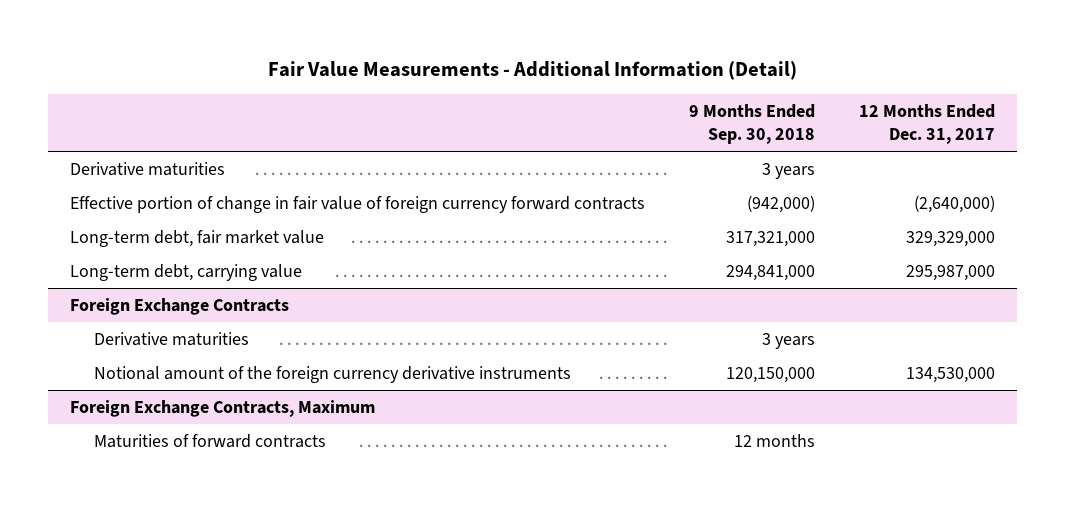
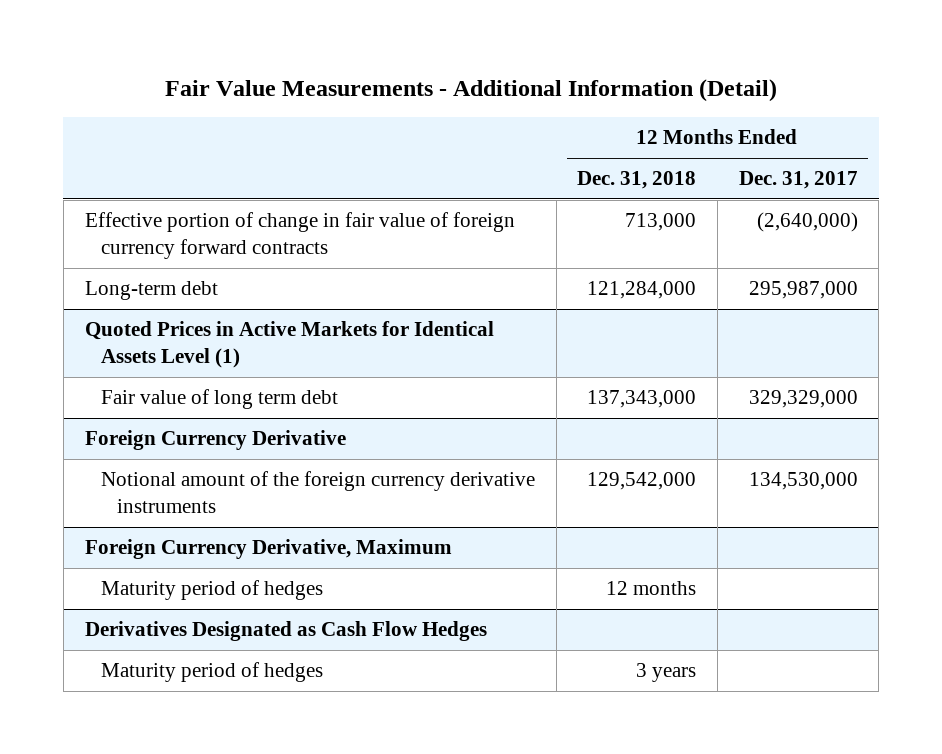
[689,104,816,144] 9 Months Ended Sep. 30, 2018 -> none
none -> [577,171,697,190] Dec. 31, 2018
[70,162,226,177] Derivative maturities -> none
[70,230,325,248] Long-term debt, fair market value -> none
[94,332,250,347] Derivative maturities -> none
[70,264,303,282] Long-term debt, carrying value -> [84,281,218,301] Long-term debt
none -> [84,321,494,369] Quoted Prices in Active Markets for Identical Assets Level (1)
none -> [100,389,338,410] Fair value of long term debt
[70,298,290,316] Foreign Exchange Contracts -> [84,430,346,451] Foreign Currency Derivative
[70,400,376,418] Foreign Exchange Contracts, Maximum -> none
[94,434,327,449] Maturities of forward contracts -> none
none -> [84,539,452,560] Foreign Currency Derivative, Maximum
none -> [100,580,323,601] Maturity period of hedges
none -> [84,621,487,642] Derivatives Designated as Cash Flow Hedges
none -> [100,662,323,683] Maturity period of hedges

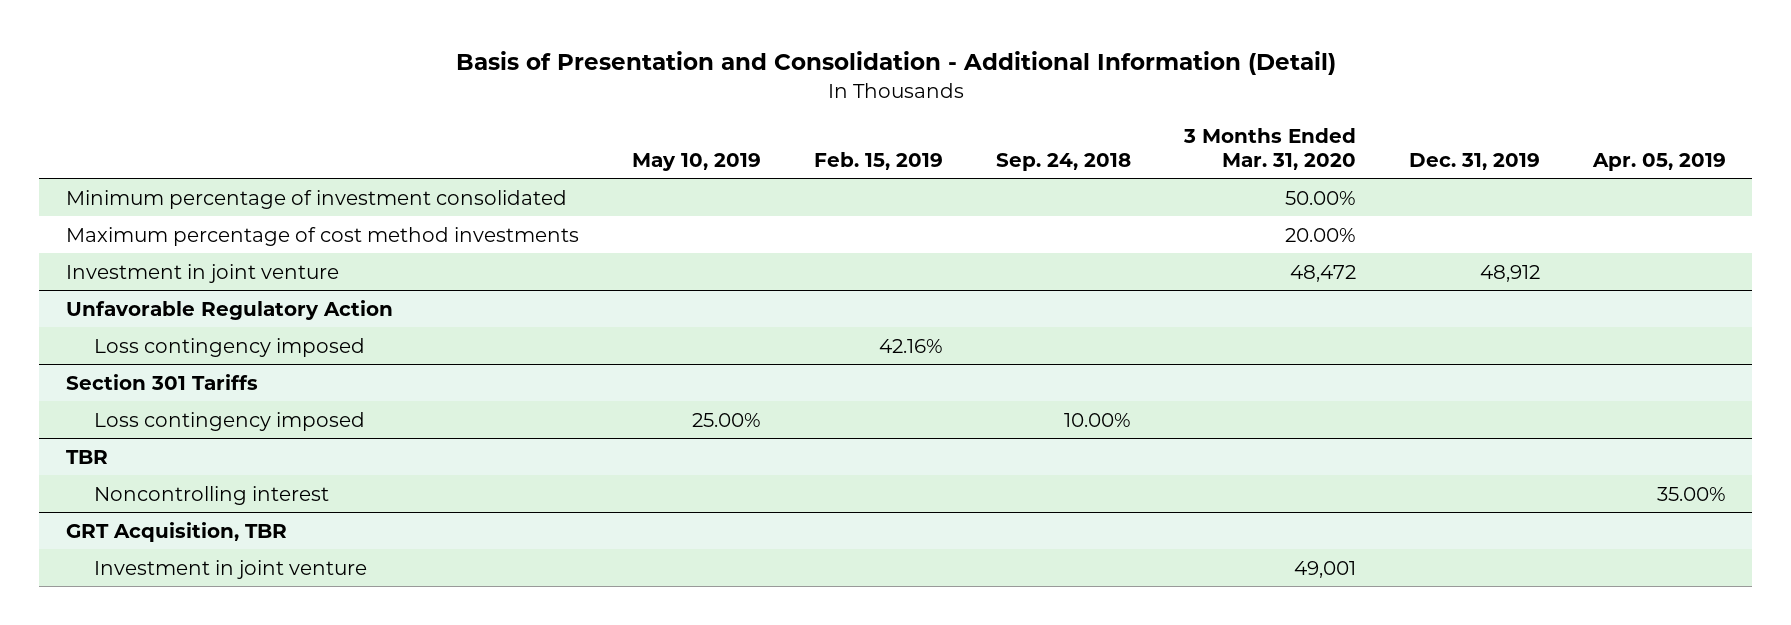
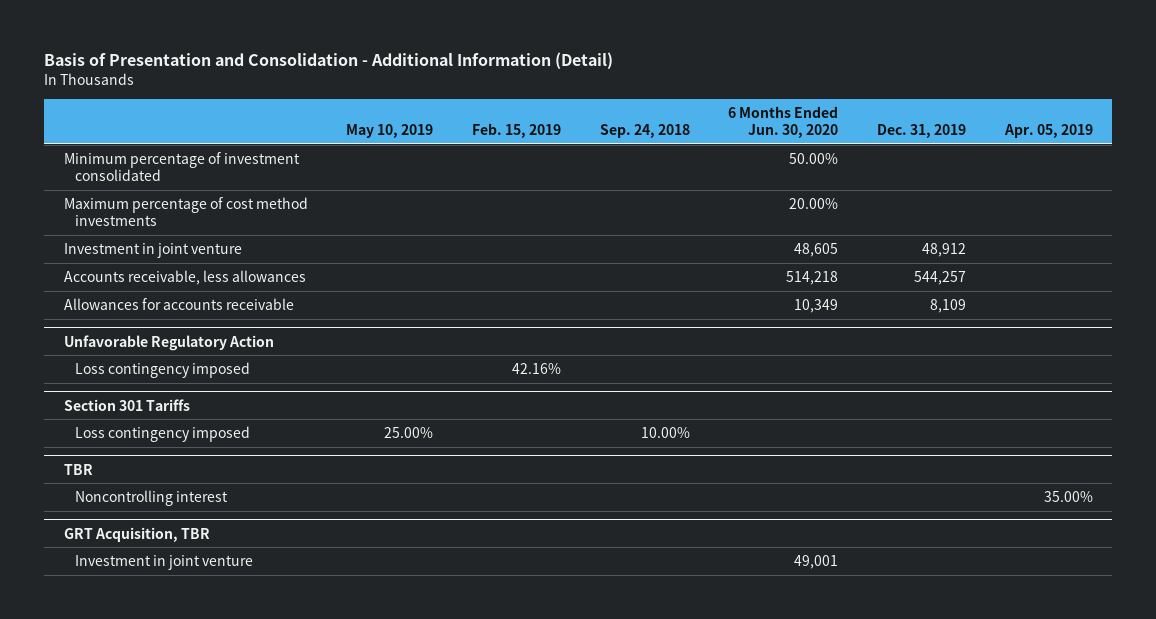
[1182,128,1356,170] 3 Months Ended Mar. 31, 2020 -> none
none -> [728,106,839,139] 6 Months Ended Jun. 30, 2020
none -> [63,270,306,286] Accounts receivable, less allowances
none -> [63,298,294,311] Allowances for accounts receivable

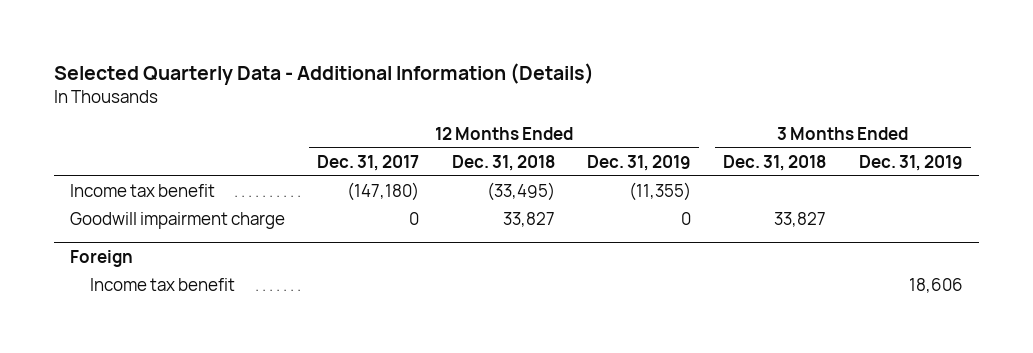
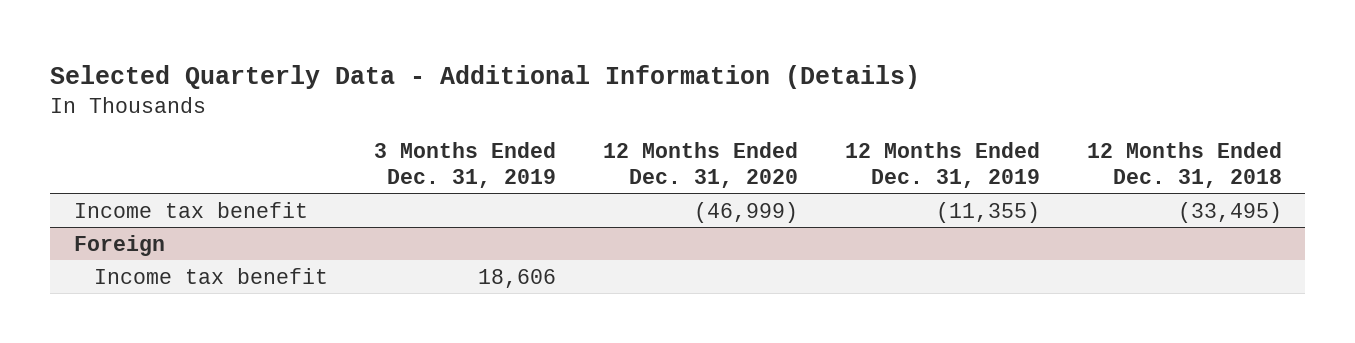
[317,155,420,172] Dec. 31, 2017 -> none
[723,155,827,172] Dec. 31, 2018 -> none
none -> [603,141,799,189] 12 Months Ended Dec. 31, 2020
[70,212,286,230] Goodwill impairment charge -> none

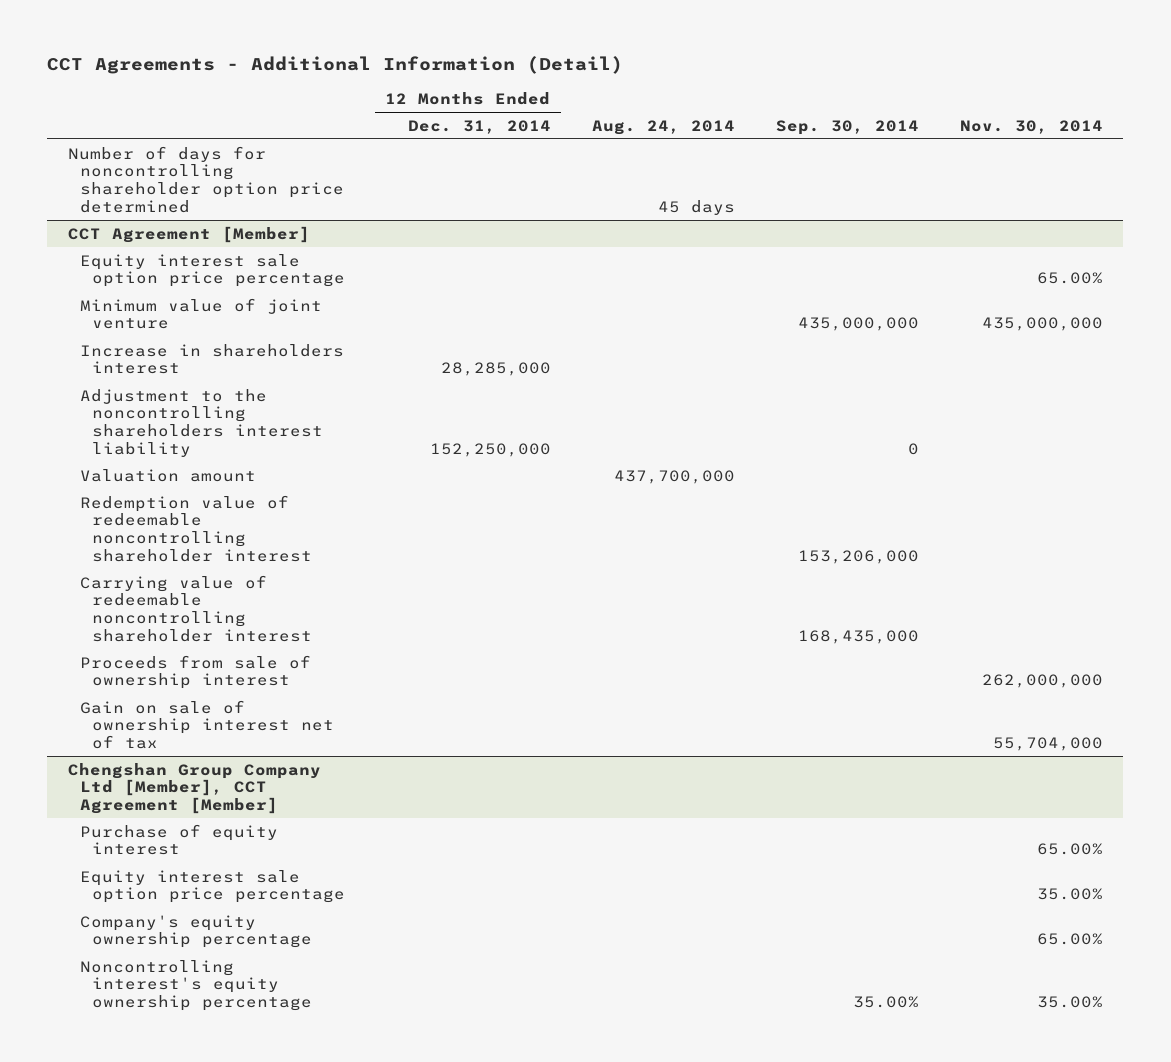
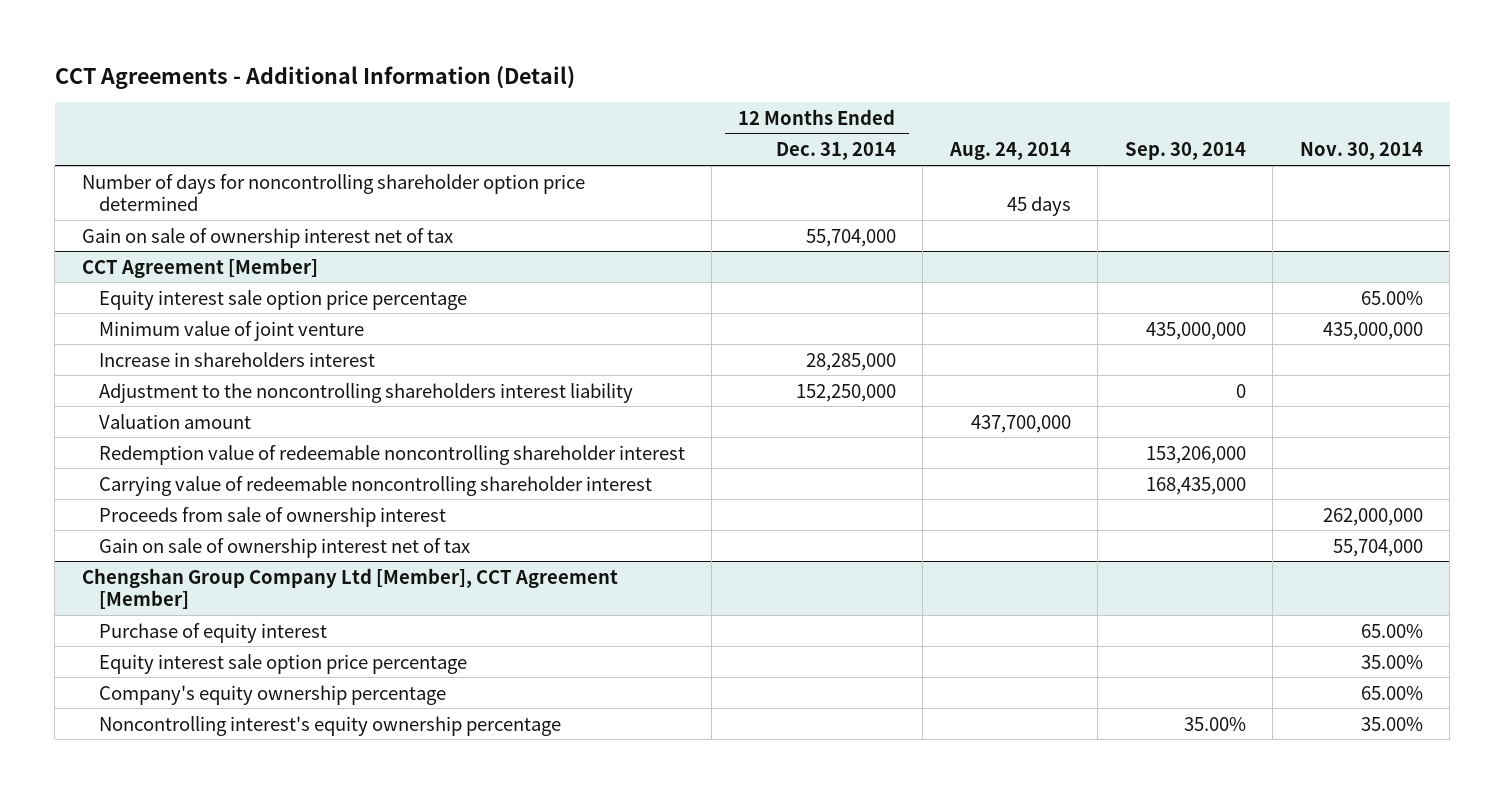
none -> [81,227,453,248] Gain on sale of ownership interest net of tax

